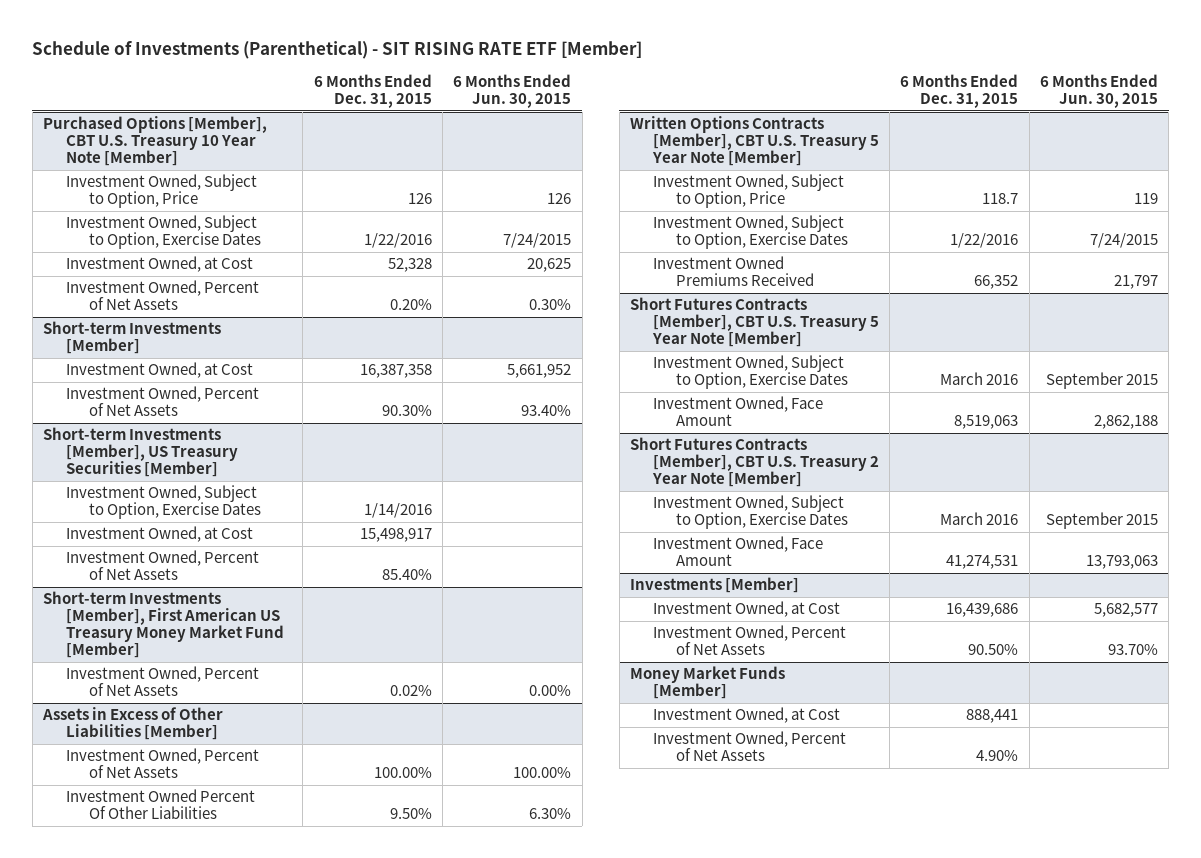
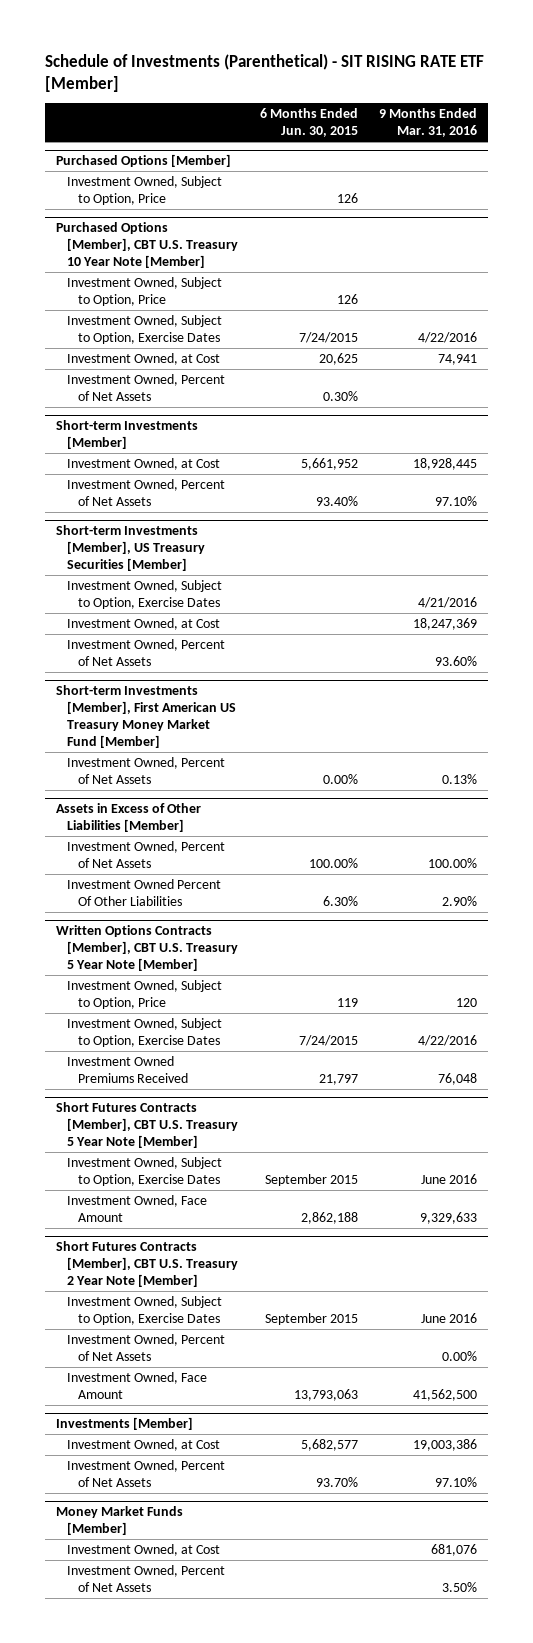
[313,74,432,109] 6 Months Ended Dec. 31, 2015 -> none
none -> [379,108,478,138] 9 Months Ended Mar. 31, 2016
none -> [55,154,231,168] Purchased Options [Member]
none -> [66,176,222,205] Investment Owned, Subject to Option, Price
none -> [66,1334,225,1361] Investment Owned, Percent of Net Assets

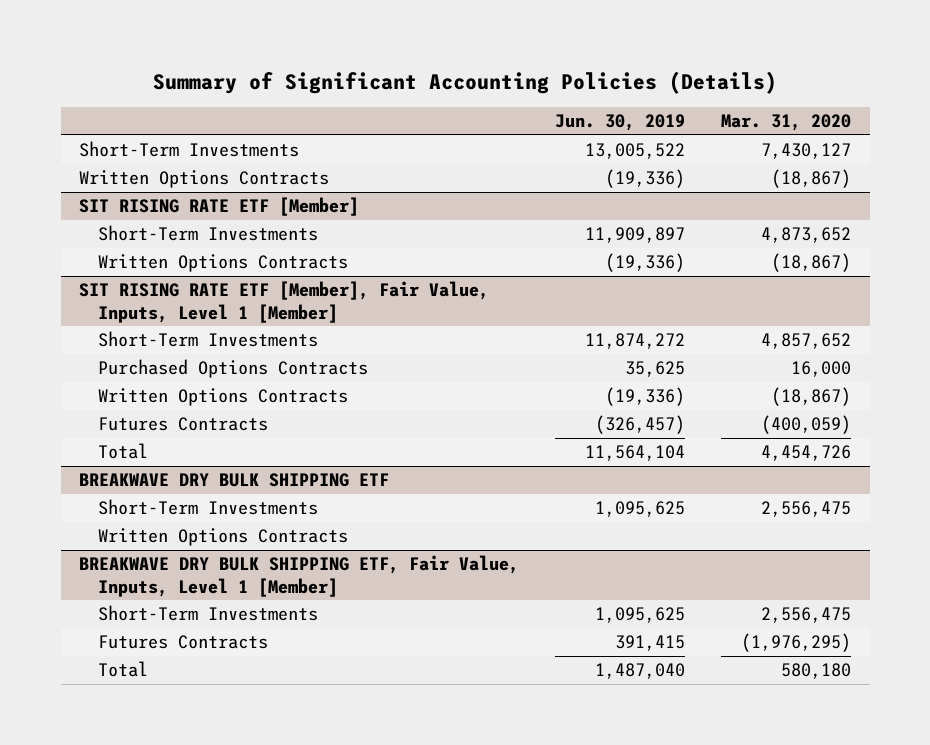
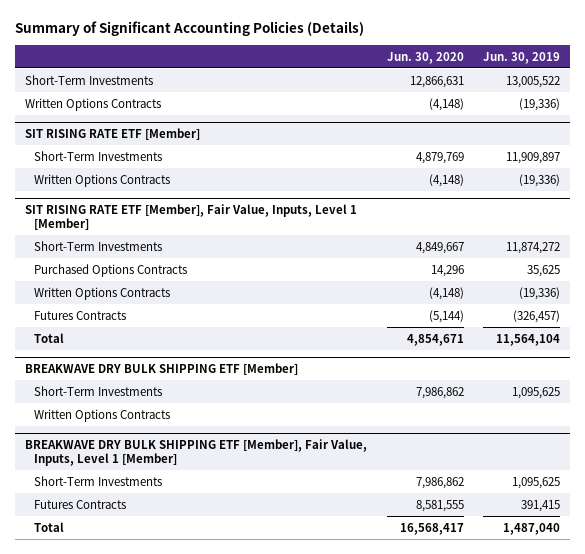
[721,114,852,132] Mar. 31, 2020 -> none
none -> [386,51,464,64] Jun. 30, 2020
[78,473,389,488] BREAKWAVE DRY BULK SHIPPING ETF -> [25,362,299,375] BREAKWAVE DRY BULK SHIPPING ETF [Member]
[78,555,519,598] BREAKWAVE DRY BULK SHIPPING ETF, Fair Value, Inputs, Level 1 [Member] -> [25,438,368,467] BREAKWAVE DRY BULK SHIPPING ETF [Member], Fair Value, Inputs, Level 1 [Member]

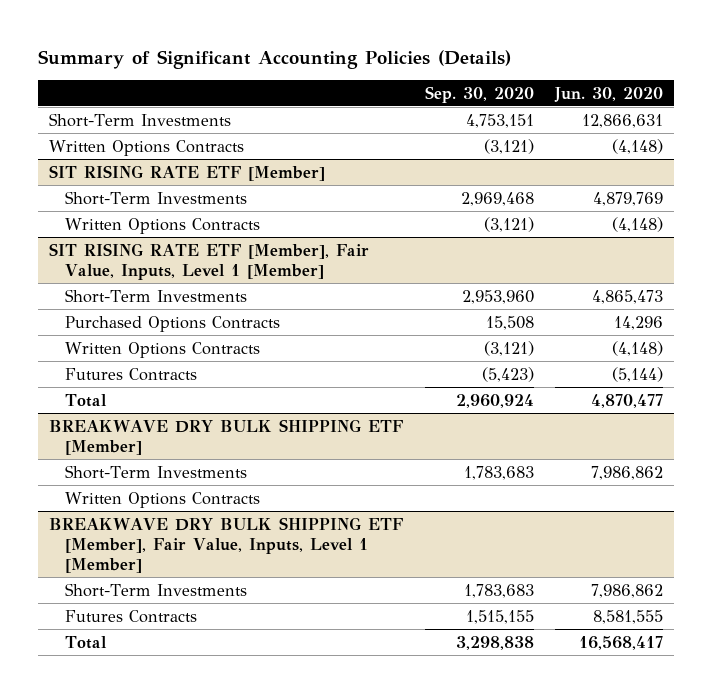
[483,51,561,64] Jun. 30, 2019 -> none
none -> [424,85,534,103] Sep. 30, 2020
[415,241,464,254] 4,849,667 -> [592,289,664,304] 4,865,473
[406,333,464,346] 4,854,671 -> [591,393,664,408] 4,870,477

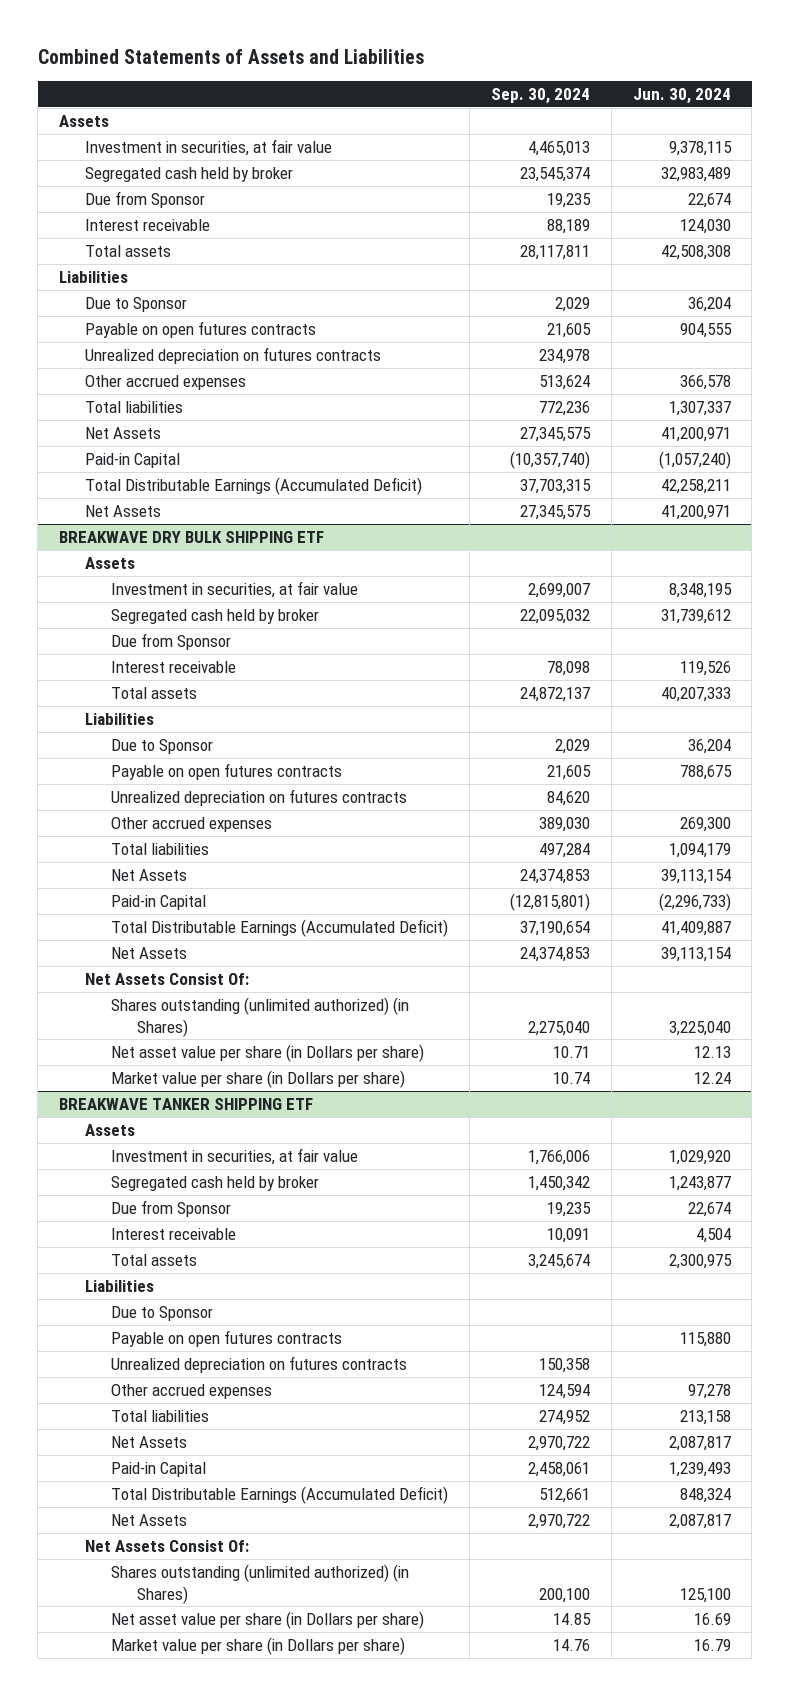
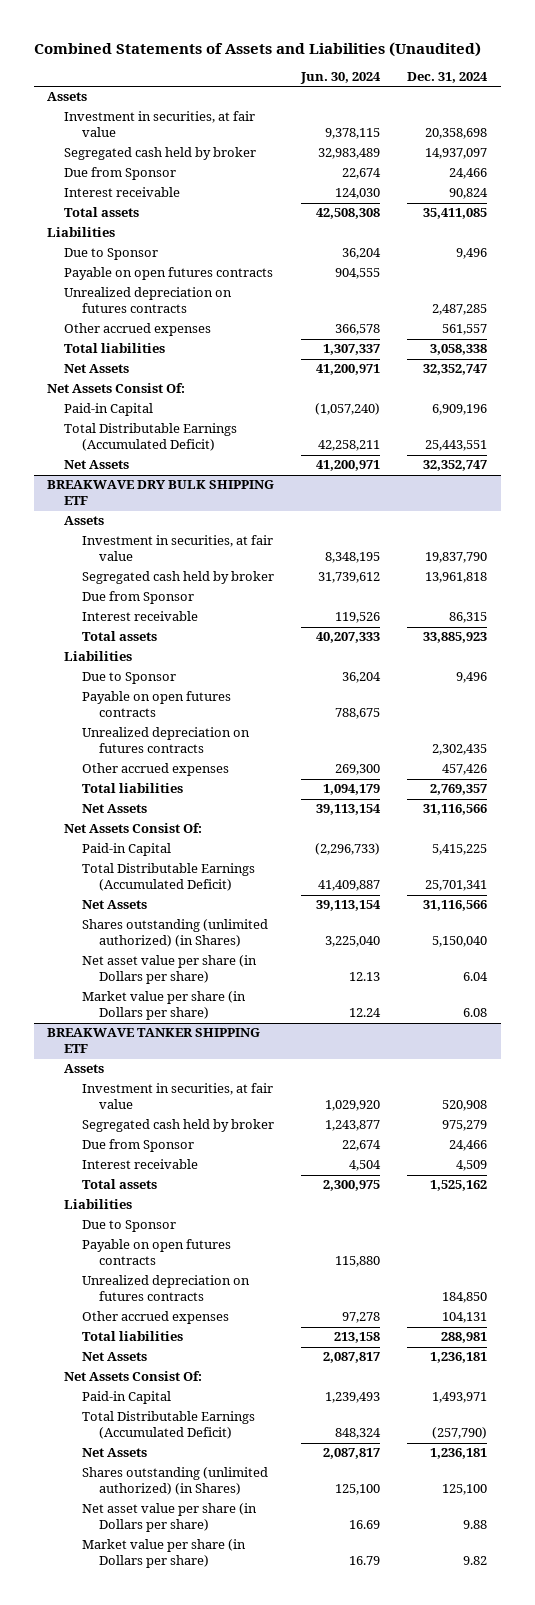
[37,48,424,64] Combined Statements of Assets and Liabilities -> [33,41,481,57] Combined Statements of Assets and Liabilities (Unaudited)
[490,87,590,104] Sep. 30, 2024 -> none
none -> [407,72,489,84] Dec. 31, 2024
none -> [47,383,186,394] Net Assets Consist Of:
[85,972,250,985] Net Assets Consist Of: -> [64,823,203,834] Net Assets Consist Of:
[85,1539,250,1552] Net Assets Consist Of: -> [64,1371,203,1382] Net Assets Consist Of:

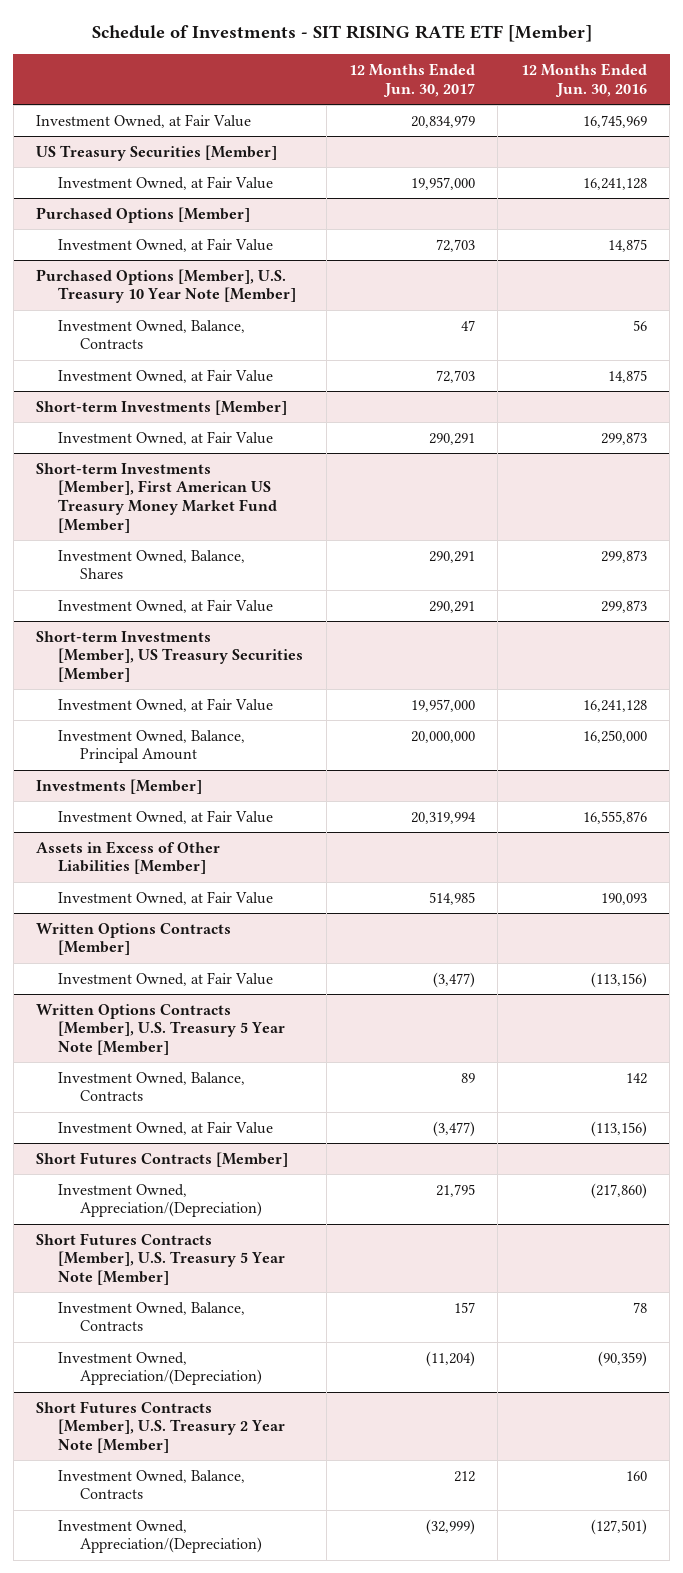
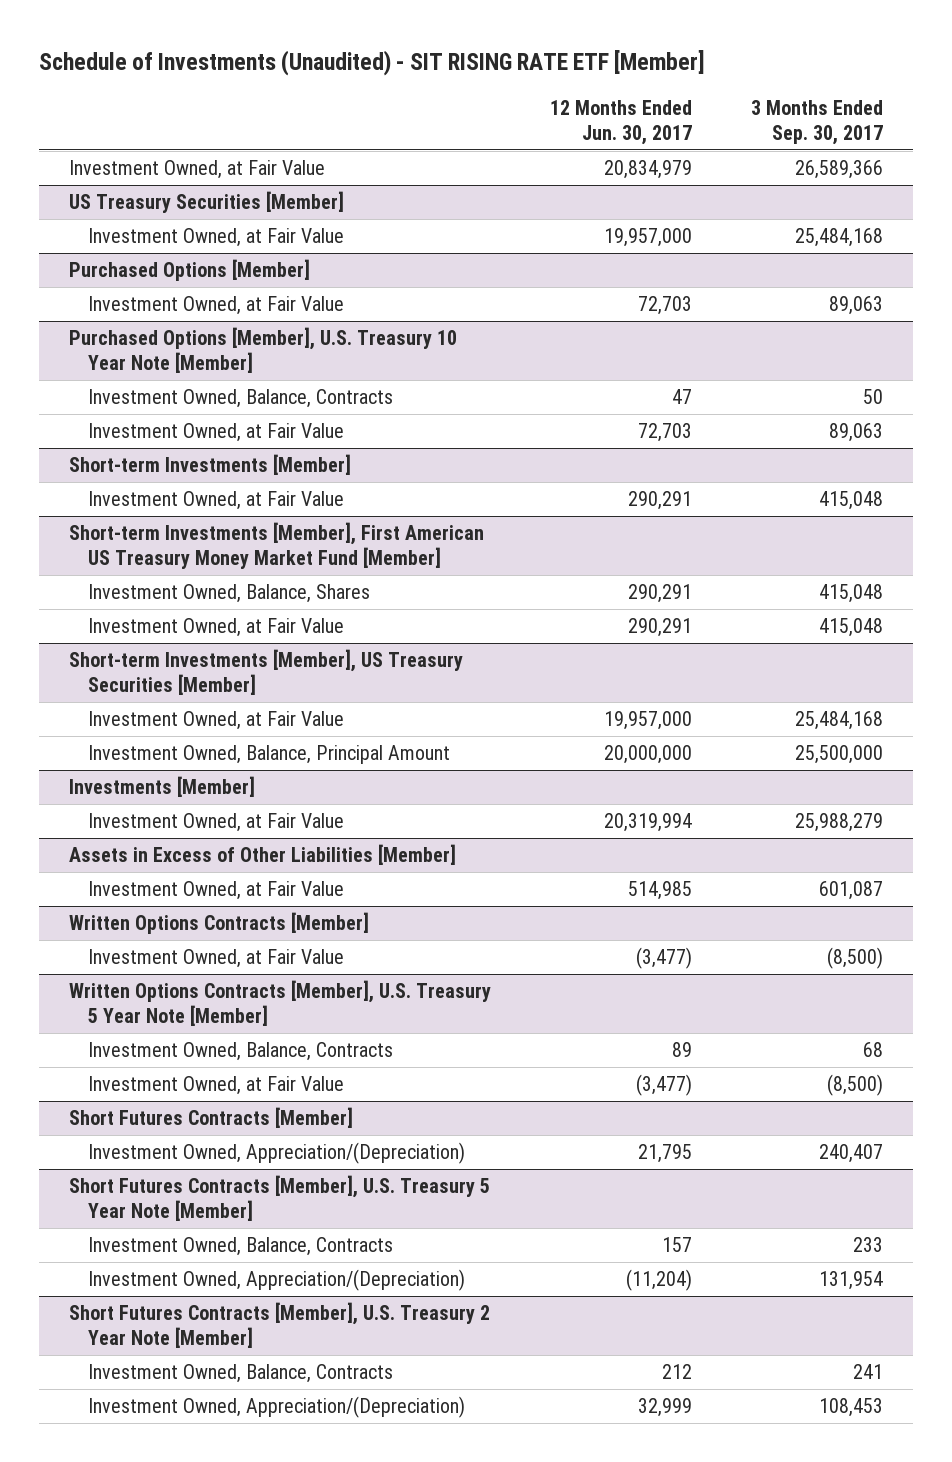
[91,25,592,43] Schedule of Investments - SIT RISING RATE ETF [Member] -> [39,50,706,77] Schedule of Investments (Unaudited) - SIT RISING RATE ETF [Member]
[520,63,647,97] 12 Months Ended Jun. 30, 2016 -> none
none -> [751,100,884,145] 3 Months Ended Sep. 30, 2017
[426,1518,476,1535] (32,999) -> [637,1398,692,1418] 32,999

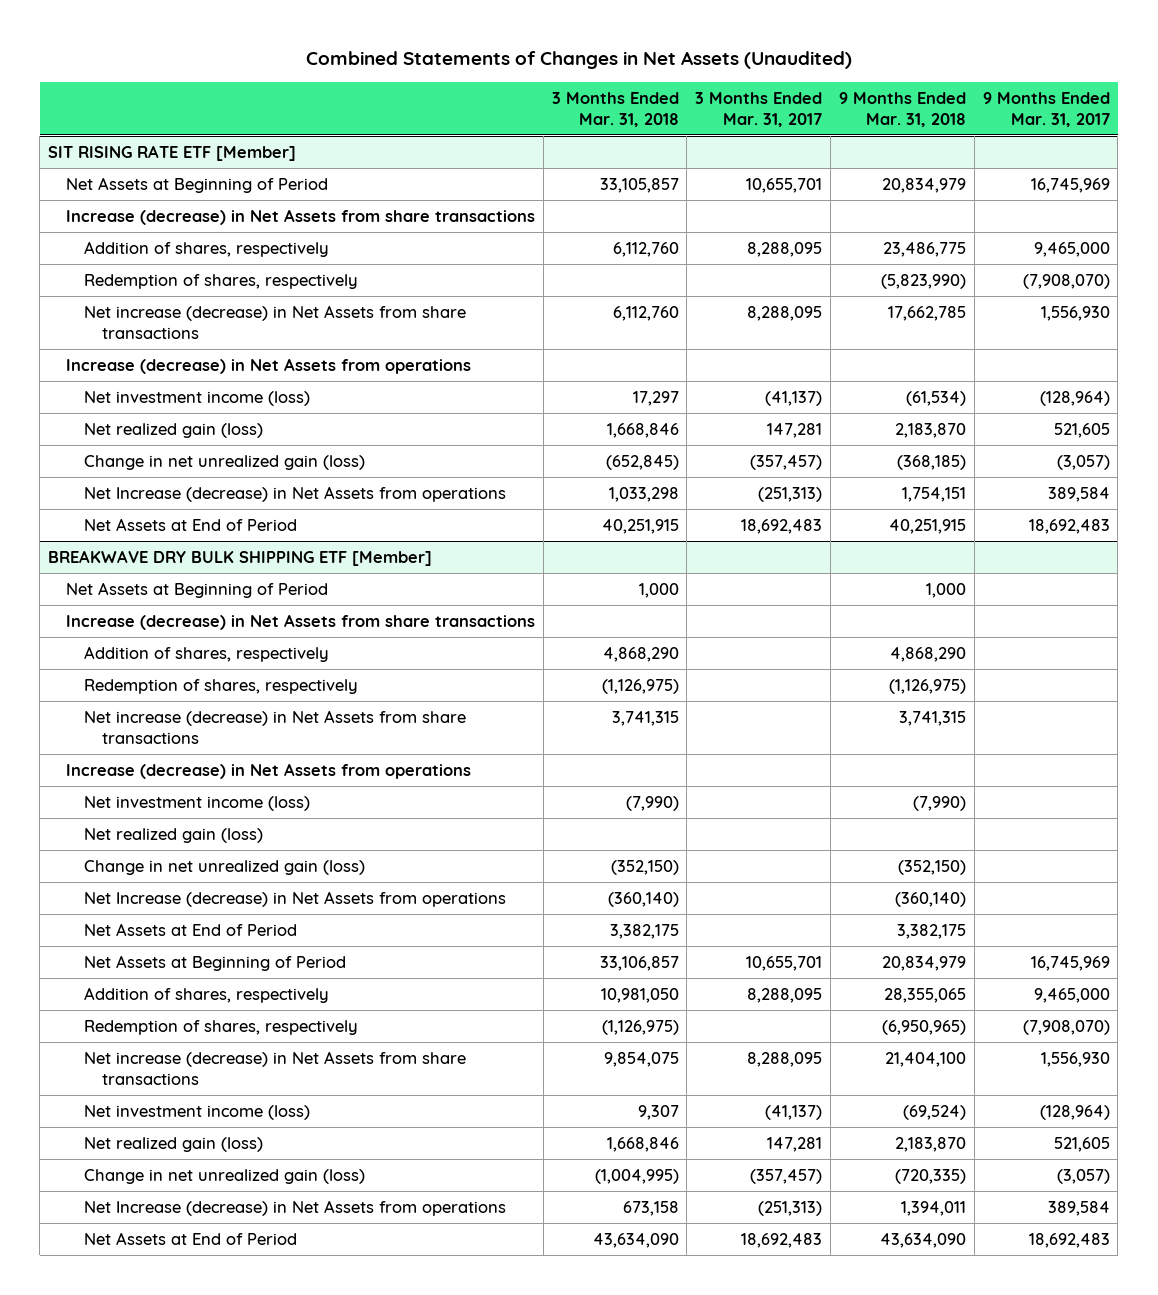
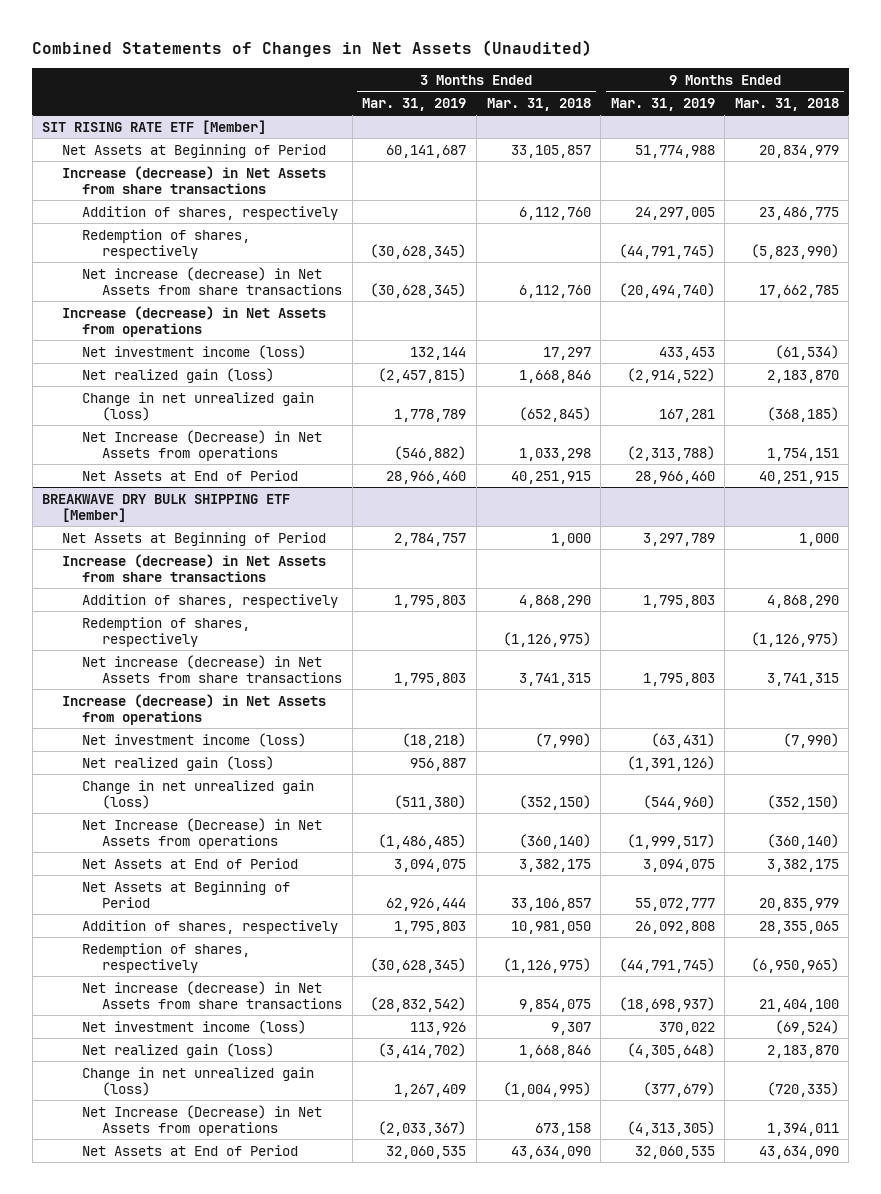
[695,91,823,127] 3 Months Ended Mar. 31, 2017 -> none
[982,91,1110,127] 9 Months Ended Mar. 31, 2017 -> none
none -> [362,97,467,111] Mar. 31, 2019
none -> [610,97,715,111] Mar. 31, 2019
[83,485,506,502] Net Increase (decrease) in Net Assets from operations -> [82,429,323,461] Net Increase (Decrease) in Net Assets from operations
[83,890,506,907] Net Increase (decrease) in Net Assets from operations -> [82,817,323,849] Net Increase (Decrease) in Net Assets from operations
[881,955,966,971] 20,834,979 -> [758,897,839,911] 20,835,979
[83,1199,506,1216] Net Increase (decrease) in Net Assets from operations -> [82,1104,323,1136] Net Increase (Decrease) in Net Assets from operations

